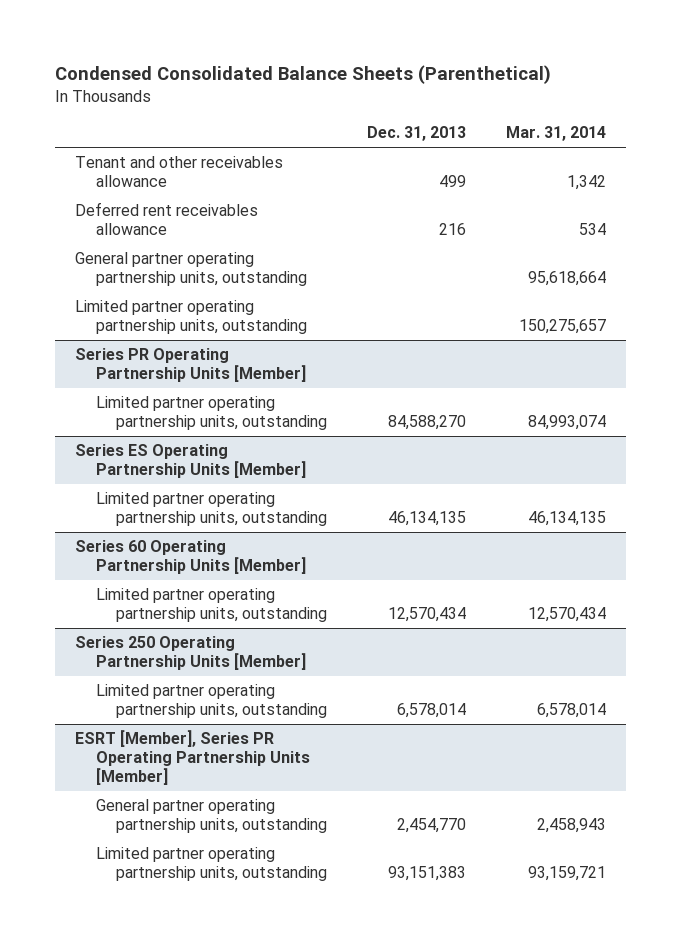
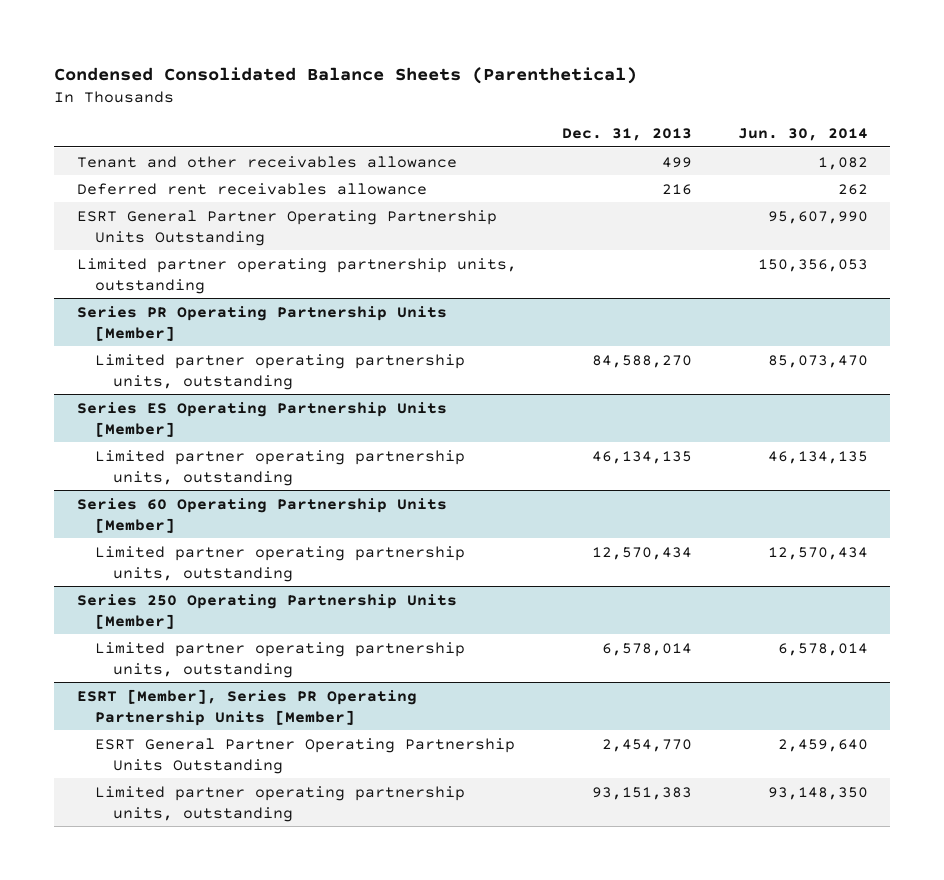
[506,126,607,142] Mar. 31, 2014 -> none
none -> [737,127,868,141] Jun. 30, 2014
[75,252,307,287] General partner operating partnership units, outstanding -> [76,209,497,246] ESRT General Partner Operating Partnership Units Outstanding
[95,799,328,834] General partner operating partnership units, outstanding -> [94,737,515,774] ESRT General Partner Operating Partnership Units Outstanding

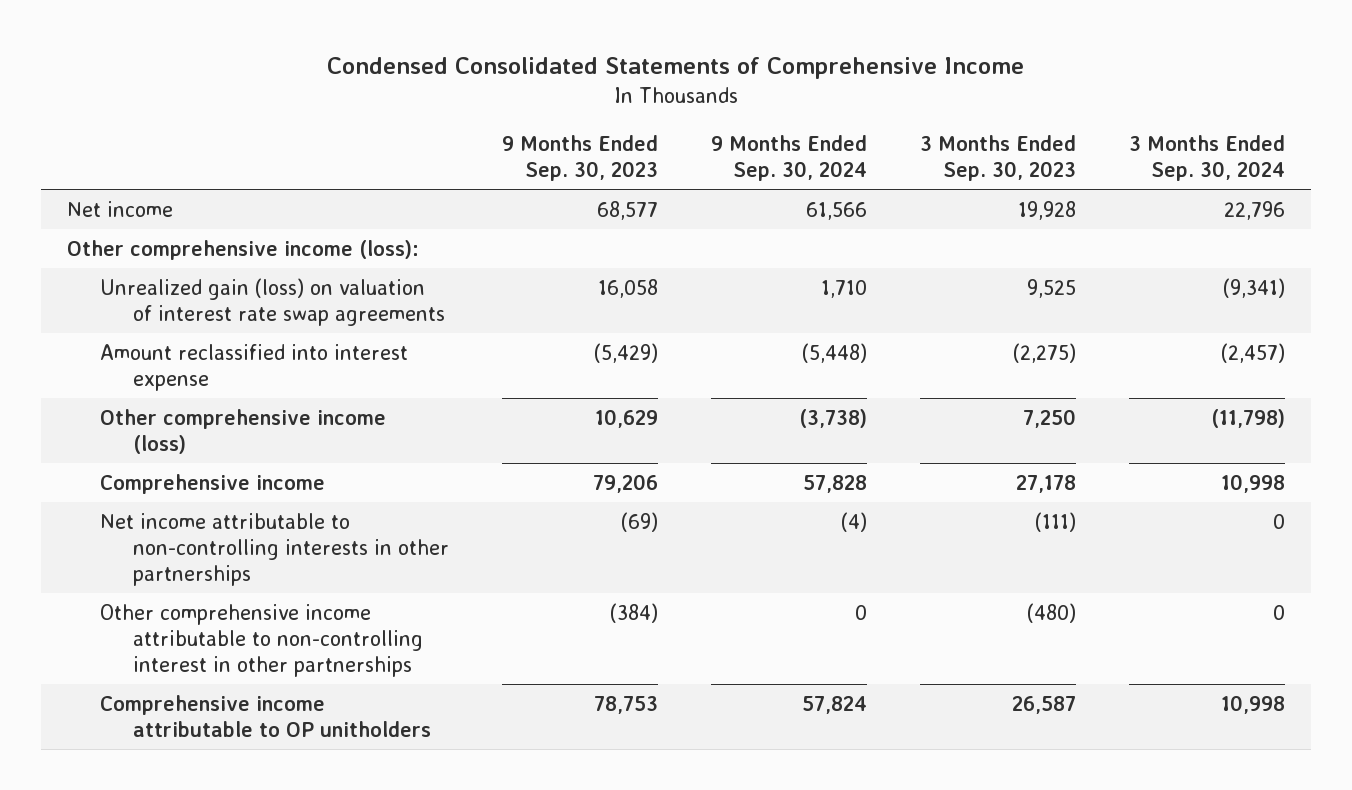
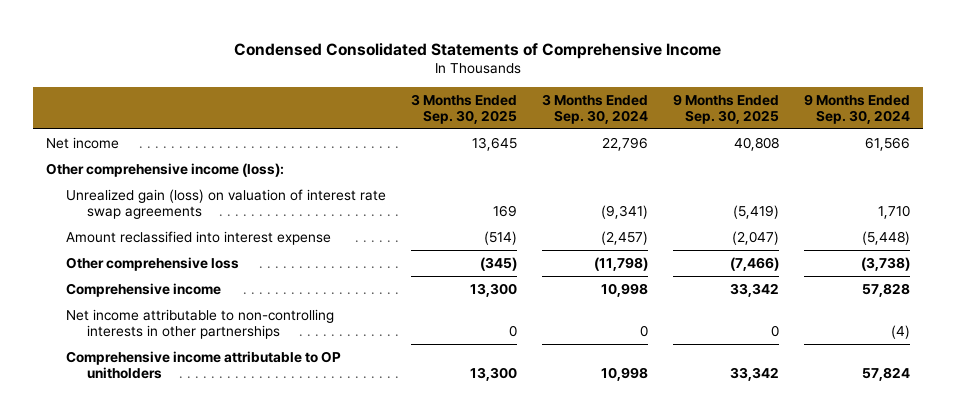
[501,134,658,181] 9 Months Ended Sep. 30, 2023 -> none
[919,134,1076,181] 3 Months Ended Sep. 30, 2023 -> none
none -> [411,93,518,124] 3 Months Ended Sep. 30, 2025
none -> [673,93,780,124] 9 Months Ended Sep. 30, 2025
[100,408,387,454] Other comprehensive income (loss) -> [66,256,240,271] Other comprehensive loss
[100,603,423,677] Other comprehensive income attributable to non-controlling interest in other partnerships -> none

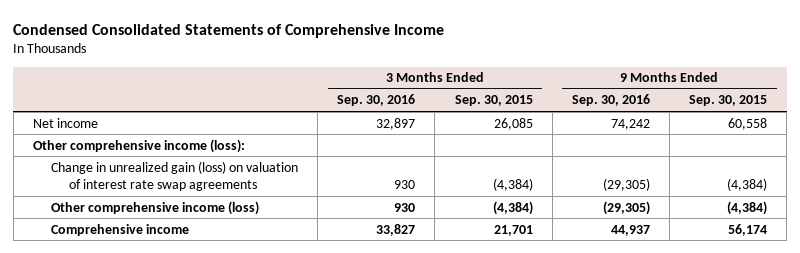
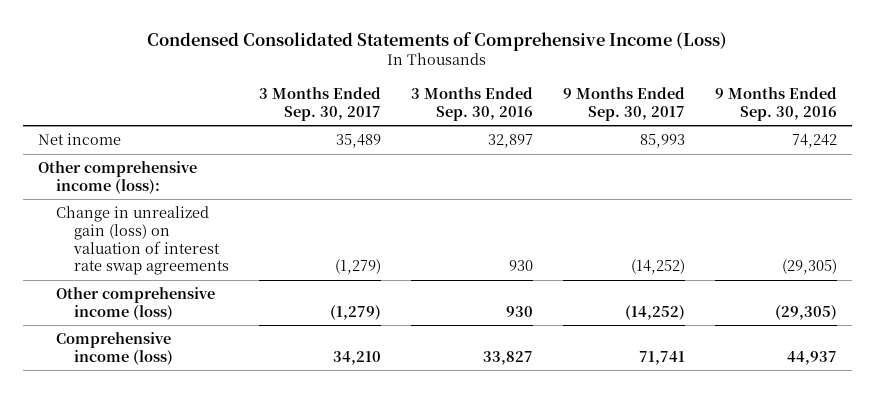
[13,23,445,38] Condensed Consolidated Statements of Comprehensive Income -> [147,31,728,51] Condensed Consolidated Statements of Comprehensive Income (Loss)
[454,95,533,107] Sep. 30, 2015 -> none
[689,95,768,107] Sep. 30, 2015 -> none
none -> [259,87,382,121] 3 Months Ended Sep. 30, 2017
none -> [563,87,686,121] 9 Months Ended Sep. 30, 2017
[51,223,190,236] Comprehensive income -> [56,332,174,365] Comprehensive income (loss)

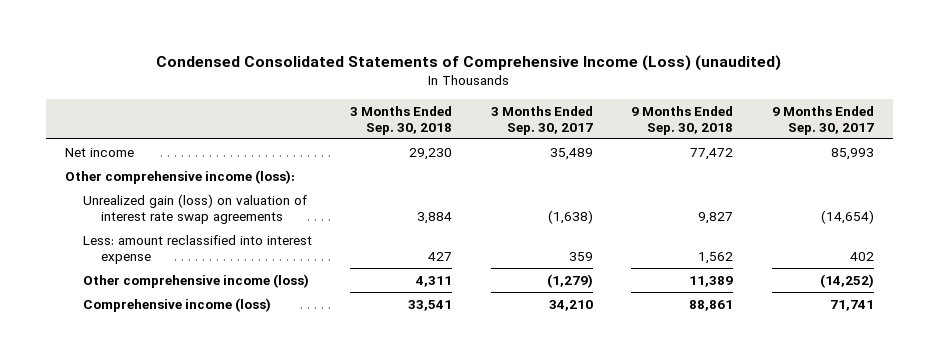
[147,31,728,51] Condensed Consolidated Statements of Comprehensive Income (Loss) -> [156,54,782,71] Condensed Consolidated Statements of Comprehensive Income (Loss) (unaudited)
[411,87,534,121] 3 Months Ended Sep. 30, 2016 -> none
[714,87,837,121] 9 Months Ended Sep. 30, 2016 -> none
none -> [350,105,453,135] 3 Months Ended Sep. 30, 2018
none -> [631,105,734,135] 9 Months Ended Sep. 30, 2018
[56,206,230,276] Change in unrealized gain (loss) on valuation of interest rate swap agreements -> [82,193,307,224] Unrealized gain (loss) on valuation of interest rate swap agreements
[335,259,382,275] (1,279) -> [547,209,593,224] (1,638)
[631,259,686,275] (14,252) -> [820,209,874,224] (14,654)
none -> [82,234,312,264] Less: amount reclassified into interest expense

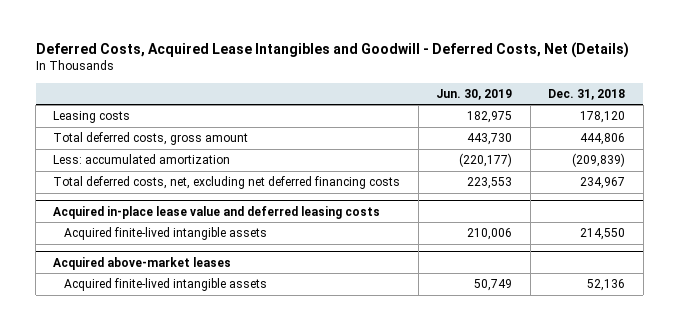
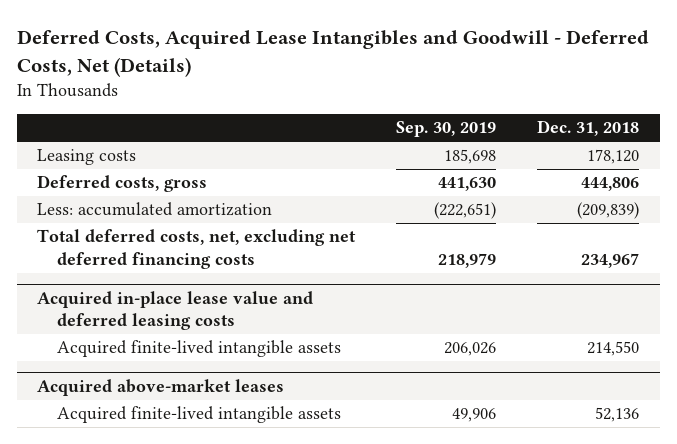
[436,88,513,100] Jun. 30, 2019 -> none
none -> [396,121,497,138] Sep. 30, 2019
[53,132,249,146] Total deferred costs, gross amount -> [37,175,208,193] Deferred costs, gross

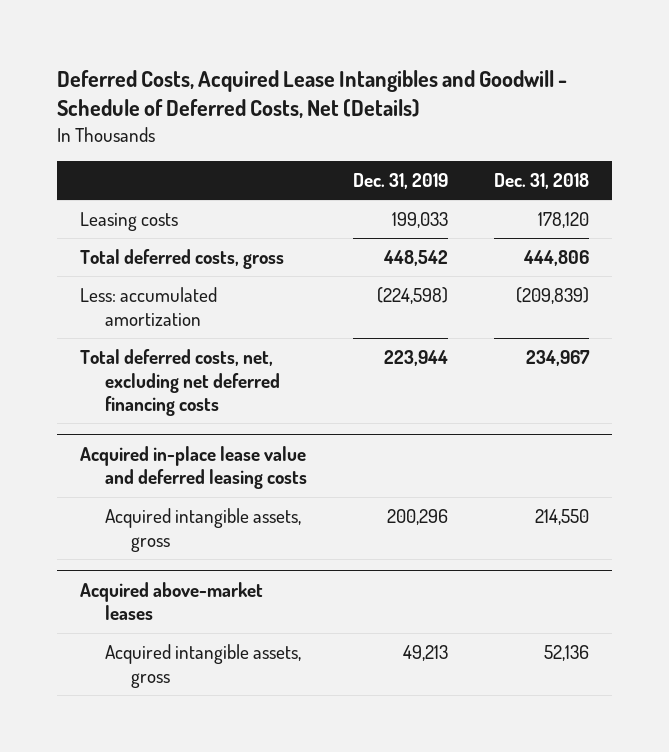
[16,30,649,77] Deferred Costs, Acquired Lease Intangibles and Goodwill - Deferred Costs, Net (Details) -> [56,69,567,120] Deferred Costs, Acquired Lease Intangibles and Goodwill - Schedule of Deferred Costs, Net (Details)
[396,121,497,138] Sep. 30, 2019 -> none
none -> [353,172,449,189] Dec. 31, 2019
[37,175,208,193] Deferred costs, gross -> [79,249,284,270] Total deferred costs, gross
[57,340,342,358] Acquired finite-lived intangible assets -> [105,508,302,552] Acquired intangible assets, gross
[57,406,342,424] Acquired finite-lived intangible assets -> [105,644,302,688] Acquired intangible assets, gross

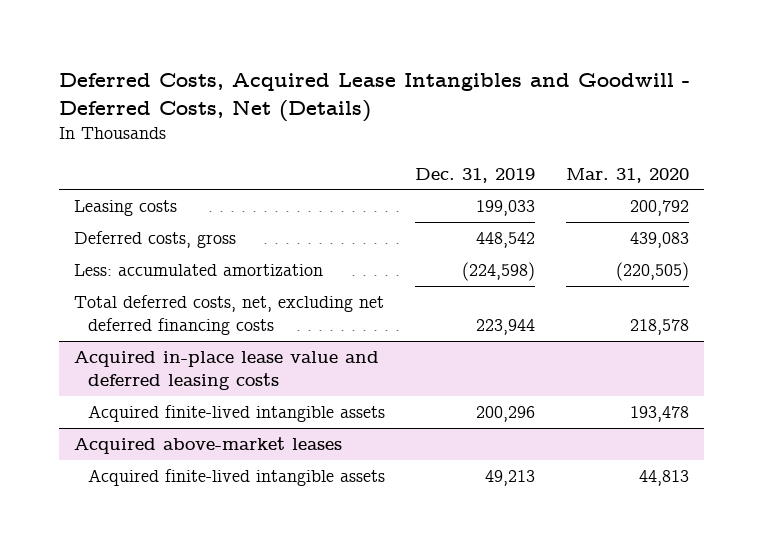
[56,69,567,120] Deferred Costs, Acquired Lease Intangibles and Goodwill - Schedule of Deferred Costs, Net (Details) -> [58,72,690,122] Deferred Costs, Acquired Lease Intangibles and Goodwill - Deferred Costs, Net (Details)
[494,172,590,189] Dec. 31, 2018 -> none
none -> [566,167,690,183] Mar. 31, 2020
[79,249,284,270] Total deferred costs, gross -> [73,231,236,249] Deferred costs, gross
[105,508,302,552] Acquired intangible assets, gross -> [87,405,385,423] Acquired finite-lived intangible assets
[105,644,302,688] Acquired intangible assets, gross -> [87,469,385,487] Acquired finite-lived intangible assets

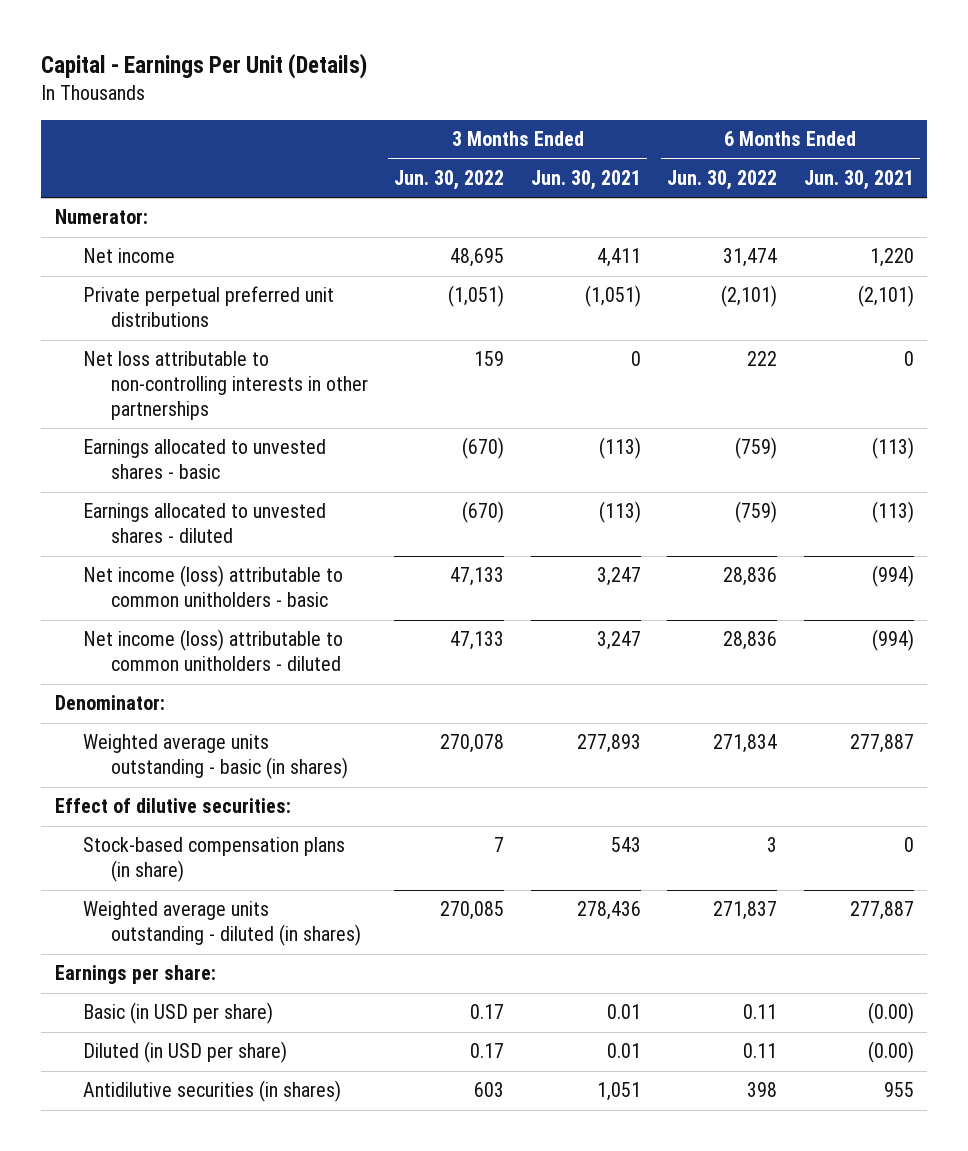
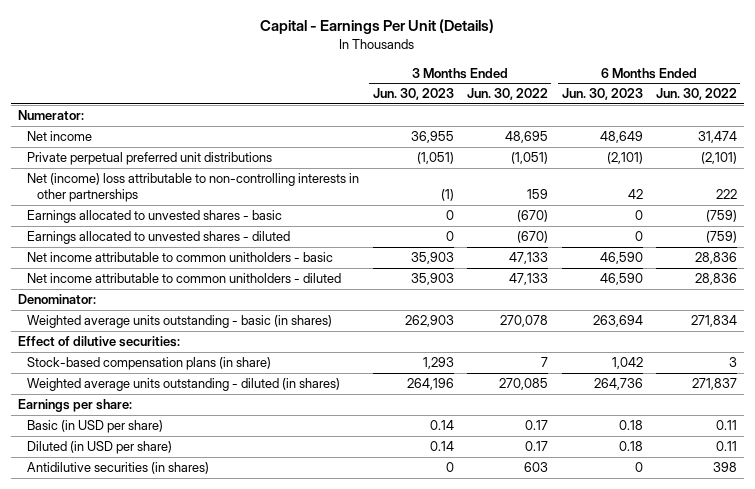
[530,170,641,191] Jun. 30, 2021 -> none
[803,170,914,191] Jun. 30, 2021 -> none
none -> [372,88,454,101] Jun. 30, 2023
none -> [561,88,643,101] Jun. 30, 2023
[82,351,369,421] Net loss attributable to non-controlling interests in other partnerships -> [27,173,360,203] Net (income) loss attributable to non-controlling interests in other partnerships
[82,565,343,608] Net income (loss) attributable to common unitholders - basic -> [27,252,334,263] Net income attributable to common unitholders - basic
[82,629,343,672] Net income (loss) attributable to common unitholders - diluted -> [27,273,342,284] Net income attributable to common unitholders - diluted

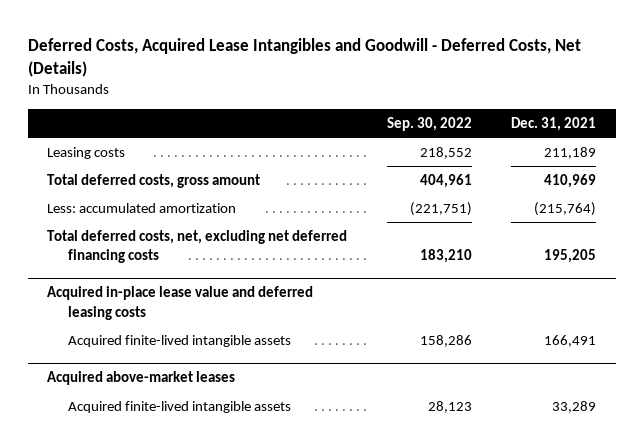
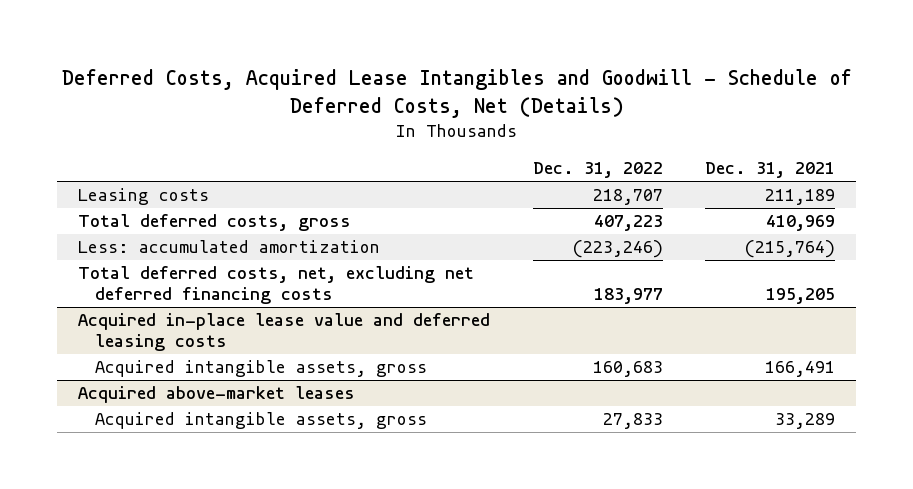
[27,37,581,77] Deferred Costs, Acquired Lease Intangibles and Goodwill - Deferred Costs, Net (Details) -> [61,68,852,118] Deferred Costs, Acquired Lease Intangibles and Goodwill - Schedule of Deferred Costs, Net (Details)
[386,116,472,131] Sep. 30, 2022 -> none
none -> [532,162,663,179] Dec. 31, 2022
[47,173,261,188] Total deferred costs, gross amount -> [78,214,352,232] Total deferred costs, gross
[67,334,291,347] Acquired finite-lived intangible assets -> [94,360,427,378] Acquired intangible assets, gross
[67,400,291,413] Acquired finite-lived intangible assets -> [94,412,427,430] Acquired intangible assets, gross

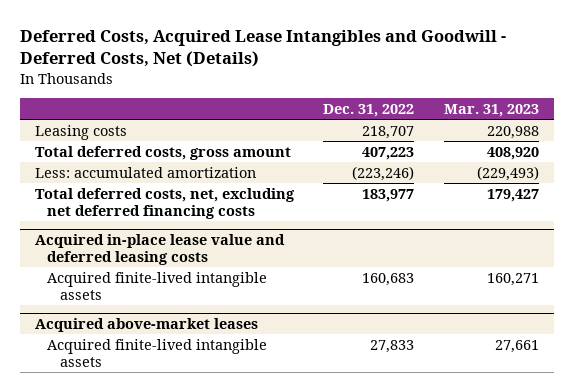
[61,68,852,118] Deferred Costs, Acquired Lease Intangibles and Goodwill - Schedule of Deferred Costs, Net (Details) -> [20,30,507,68] Deferred Costs, Acquired Lease Intangibles and Goodwill - Deferred Costs, Net (Details)
[705,162,836,179] Dec. 31, 2021 -> none
none -> [443,103,539,117] Mar. 31, 2023
[78,214,352,232] Total deferred costs, gross -> [34,145,291,160] Total deferred costs, gross amount
[94,360,427,378] Acquired intangible assets, gross -> [47,271,268,300] Acquired finite-lived intangible assets
[94,412,427,430] Acquired intangible assets, gross -> [47,338,268,367] Acquired finite-lived intangible assets

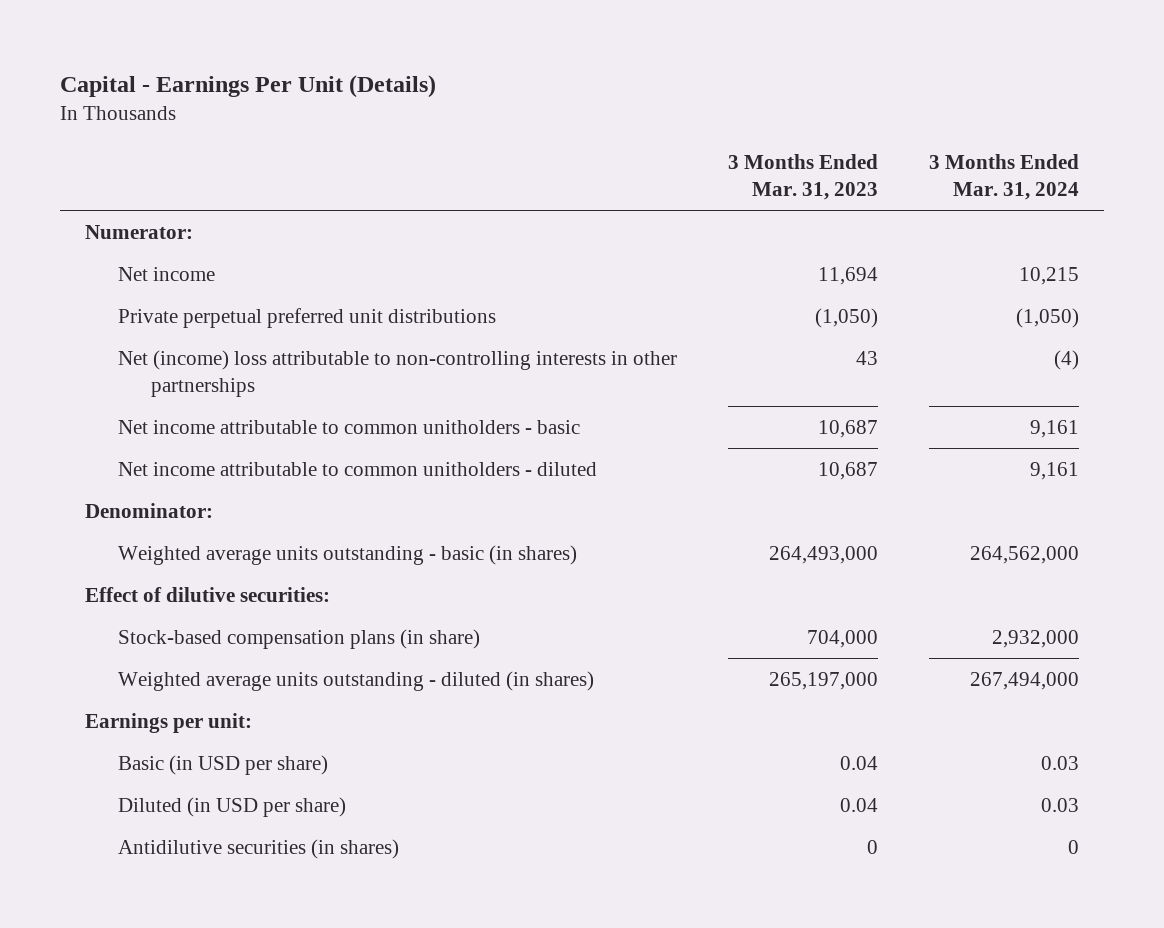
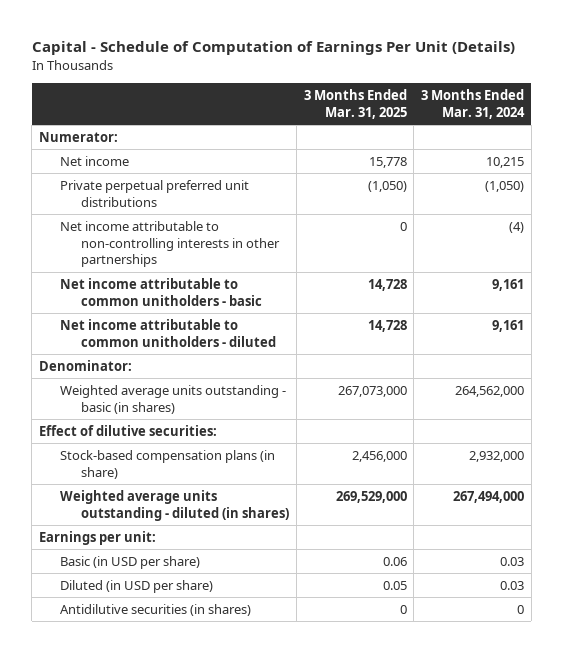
[59,75,436,99] Capital - Earnings Per Unit (Details) -> [31,41,515,56] Capital - Schedule of Computation of Earnings Per Unit (Details)
[727,154,878,200] 3 Months Ended Mar. 31, 2023 -> none
none -> [303,89,407,119] 3 Months Ended Mar. 31, 2025
[118,350,678,397] Net (income) loss attributable to non-controlling interests in other partnerships -> [60,220,281,268] Net income attributable to non-controlling interests in other partnerships

